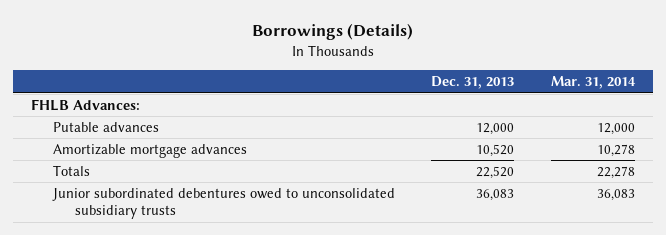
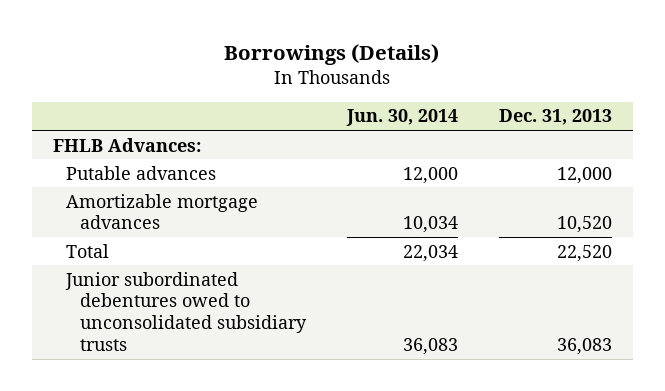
[550,76,636,90] Mar. 31, 2014 -> none
none -> [346,109,459,127] Jun. 30, 2014
[53,165,91,177] Totals -> [66,243,110,258] Total

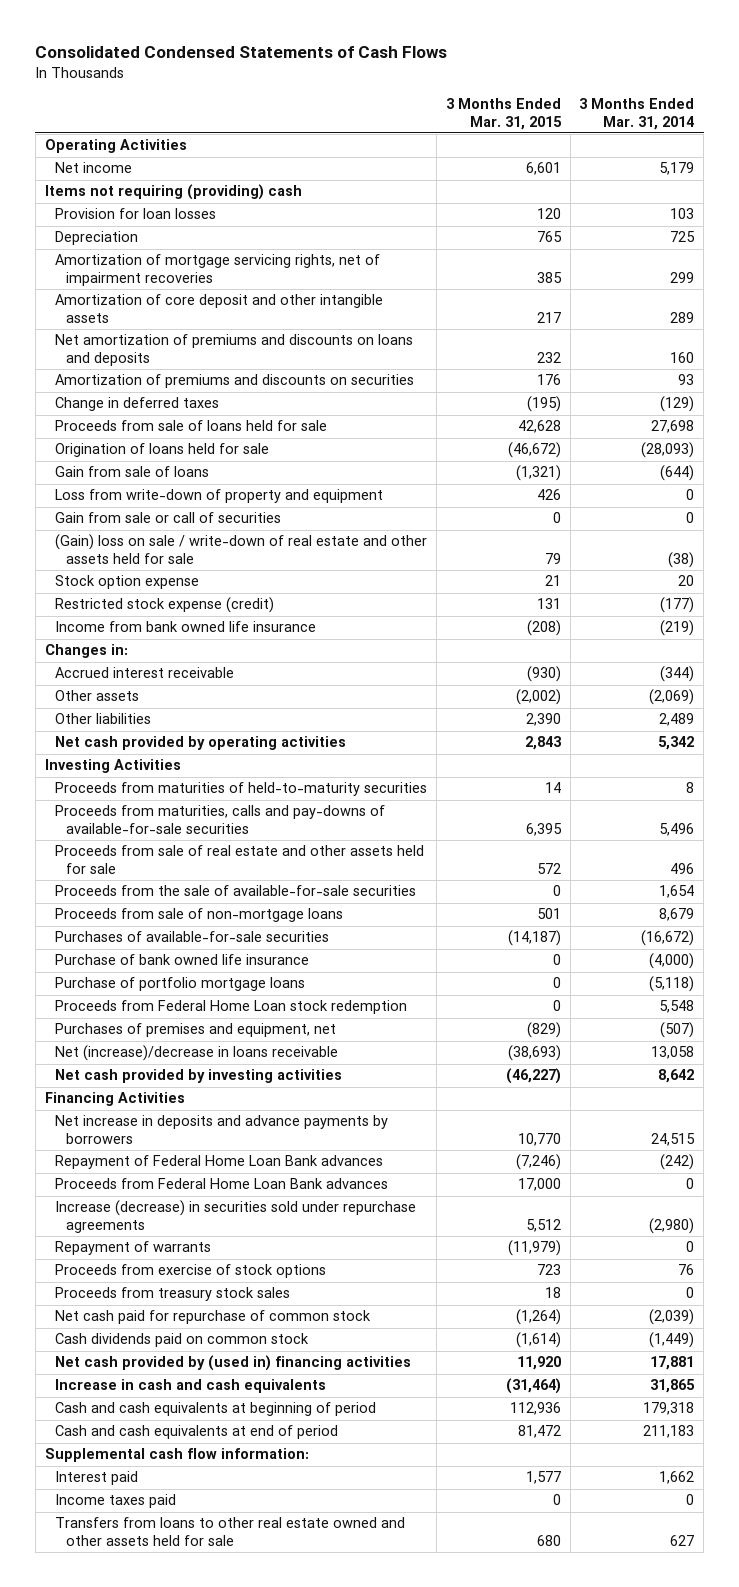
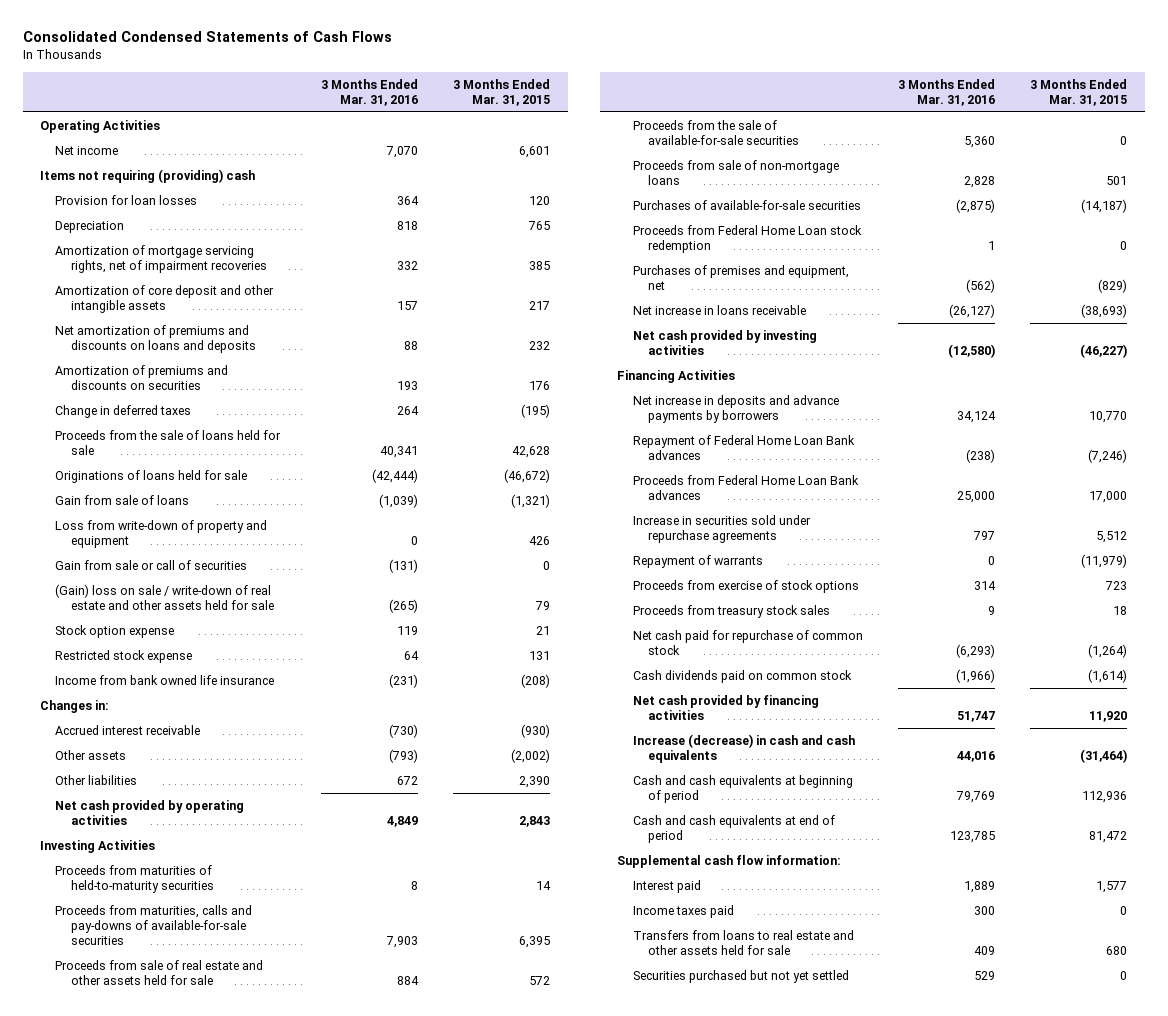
[579,97,695,130] 3 Months Ended Mar. 31, 2014 -> none
none -> [320,78,418,106] 3 Months Ended Mar. 31, 2016
[55,420,328,432] Proceeds from sale of loans held for sale -> [55,429,282,455] Proceeds from the sale of loans held for sale
[55,443,270,458] Origination of loans held for sale -> [55,469,248,483] Originations of loans held for sale
[55,597,275,614] Restricted stock expense (credit) -> [55,649,193,663] Restricted stock expense
[55,954,310,966] Purchase of bank owned life insurance -> none
[55,977,306,992] Purchase of portfolio mortgage loans -> none
[55,1045,339,1062] Net (increase)/decrease in loans receivable -> [632,304,806,315] Net increase in loans receivable
[55,1200,417,1234] Increase (decrease) in securities sold under repurchase agreements -> [632,514,811,543] Increase in securities sold under repurchase agreements
[55,1355,412,1372] Net cash provided by (used in) financing activities -> [632,694,819,720] Net cash provided by financing activities
[55,1379,327,1394] Increase in cash and cash equivalents -> [632,733,855,763] Increase (decrease) in cash and cash equivalents
[55,1517,406,1547] Transfers from loans to other real estate owned and other assets held for sale -> [632,929,854,955] Transfers from loans to real estate and other assets held for sale
none -> [632,969,849,983] Securities purchased but not yet settled

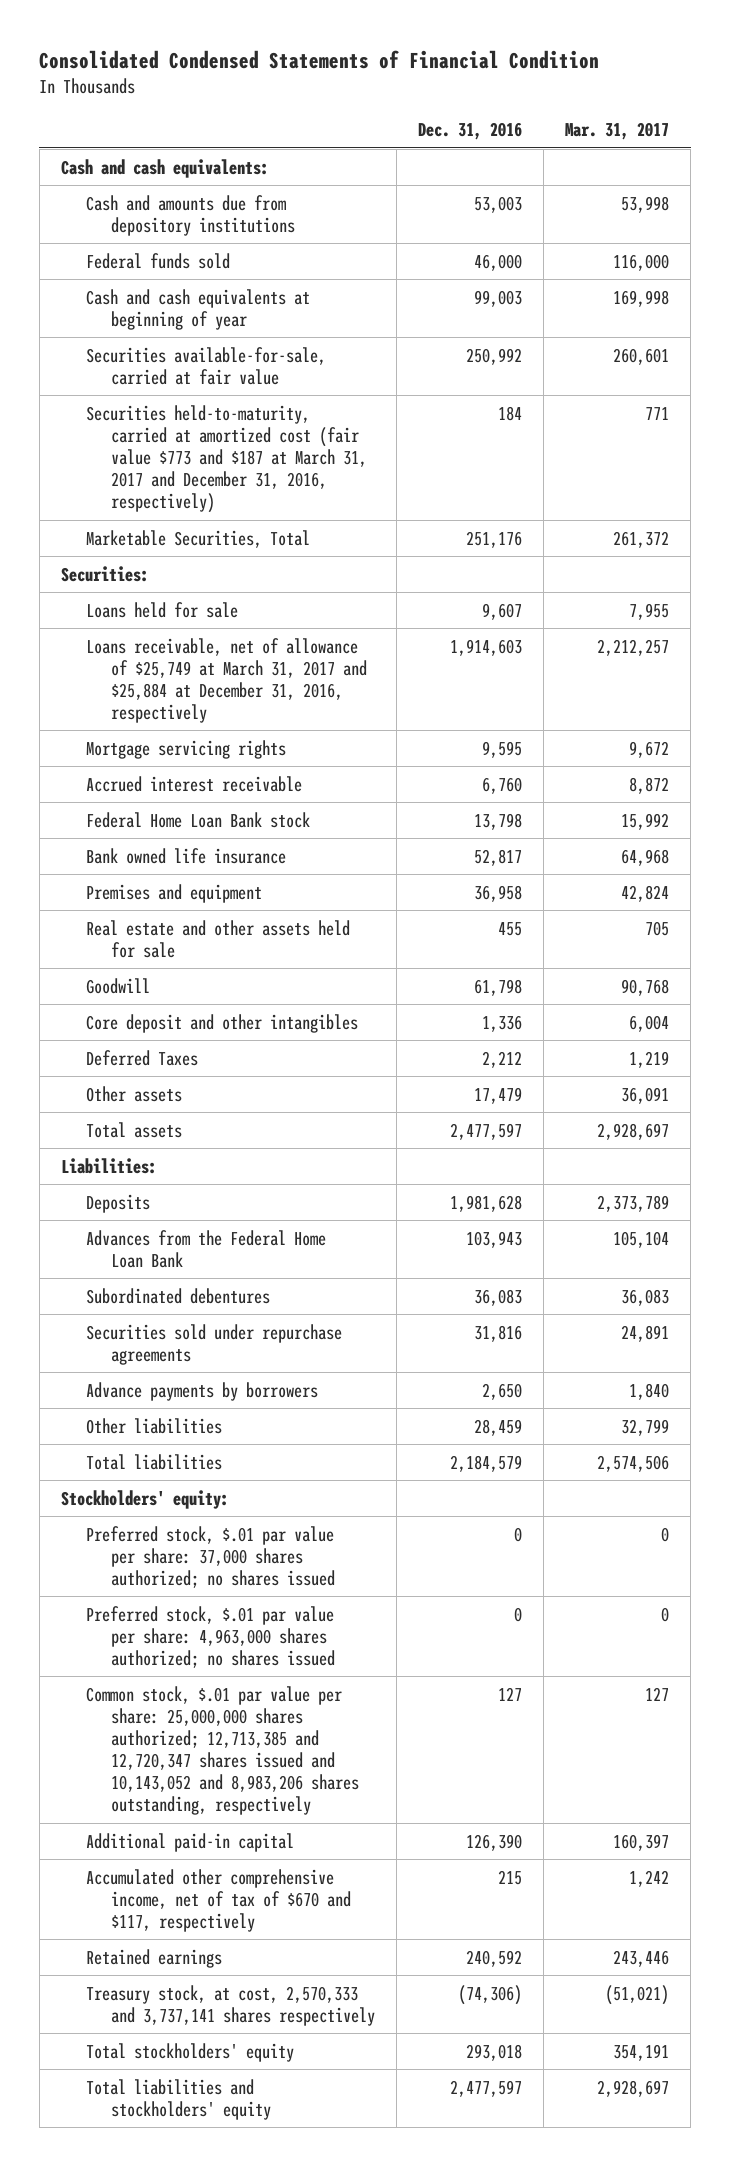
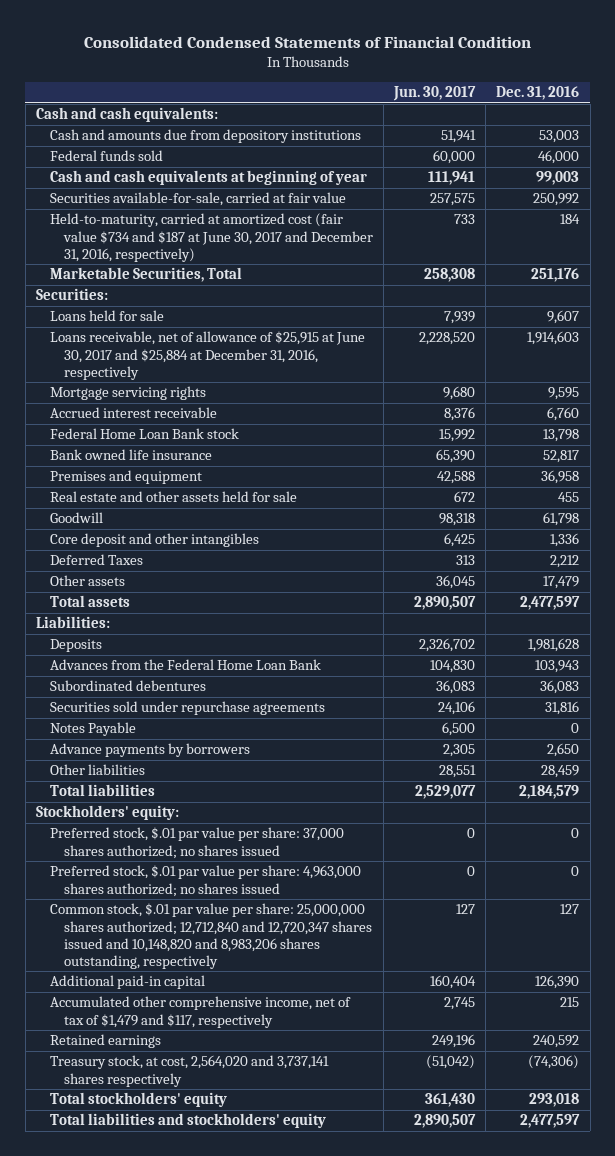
[565,122,670,141] Mar. 31, 2017 -> none
none -> [393,86,477,102] Jun. 30, 2017
[85,404,368,513] Securities held-to-maturity, carried at amortized cost (fair value $773 and $187 at March 31, 2017 and December 31, 2016, respectively) -> [49,213,373,262] Held-to-maturity, carried at amortized cost (fair value $734 and $187 at June 30, 2017 and December 31, 2016, respectively)
[85,637,368,723] Loans receivable, net of allowance of $25,749 at March 31, 2017 and $25,884 at December 31, 2016, respectively -> [49,331,365,380] Loans receivable, net of allowance of $25,915 at June 30, 2017 and $25,884 at December 31, 2016, respectively
none -> [49,722,136,737] Notes Payable
[85,1685,360,1815] Common stock, $.01 par value per share: 25,000,000 shares authorized; 12,713,385 and 12,720,347 shares issued and 10,143,052 and 8,983,206 shares outstanding, respectively -> [49,903,372,969] Common stock, $.01 par value per share: 25,000,000 shares authorized; 12,712,840 and 12,720,347 shares issued and 10,148,820 and 8,983,206 shares outstanding, respectively
[85,1868,352,1932] Accumulated other comprehensive income, net of tax of $670 and $117, respectively -> [49,996,351,1028] Accumulated other comprehensive income, net of tax of $1,479 and $117, respectively
[85,1984,376,2026] Treasury stock, at cost, 2,570,333 and 3,737,141 shares respectively -> [49,1055,329,1087] Treasury stock, at cost, 2,564,020 and 3,737,141 shares respectively

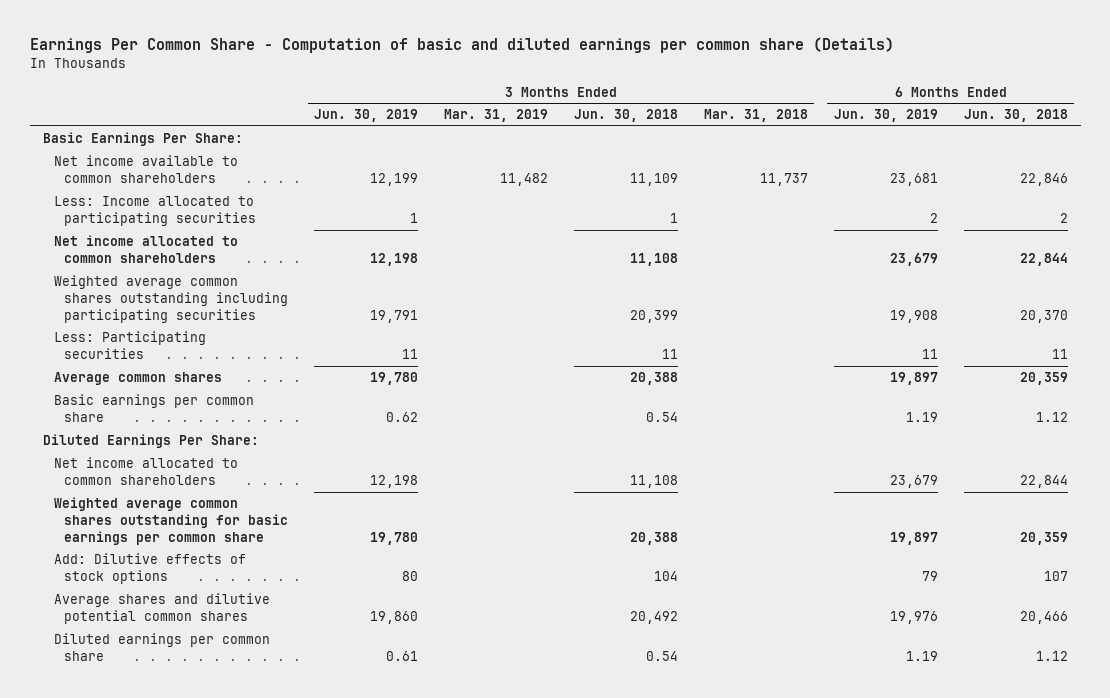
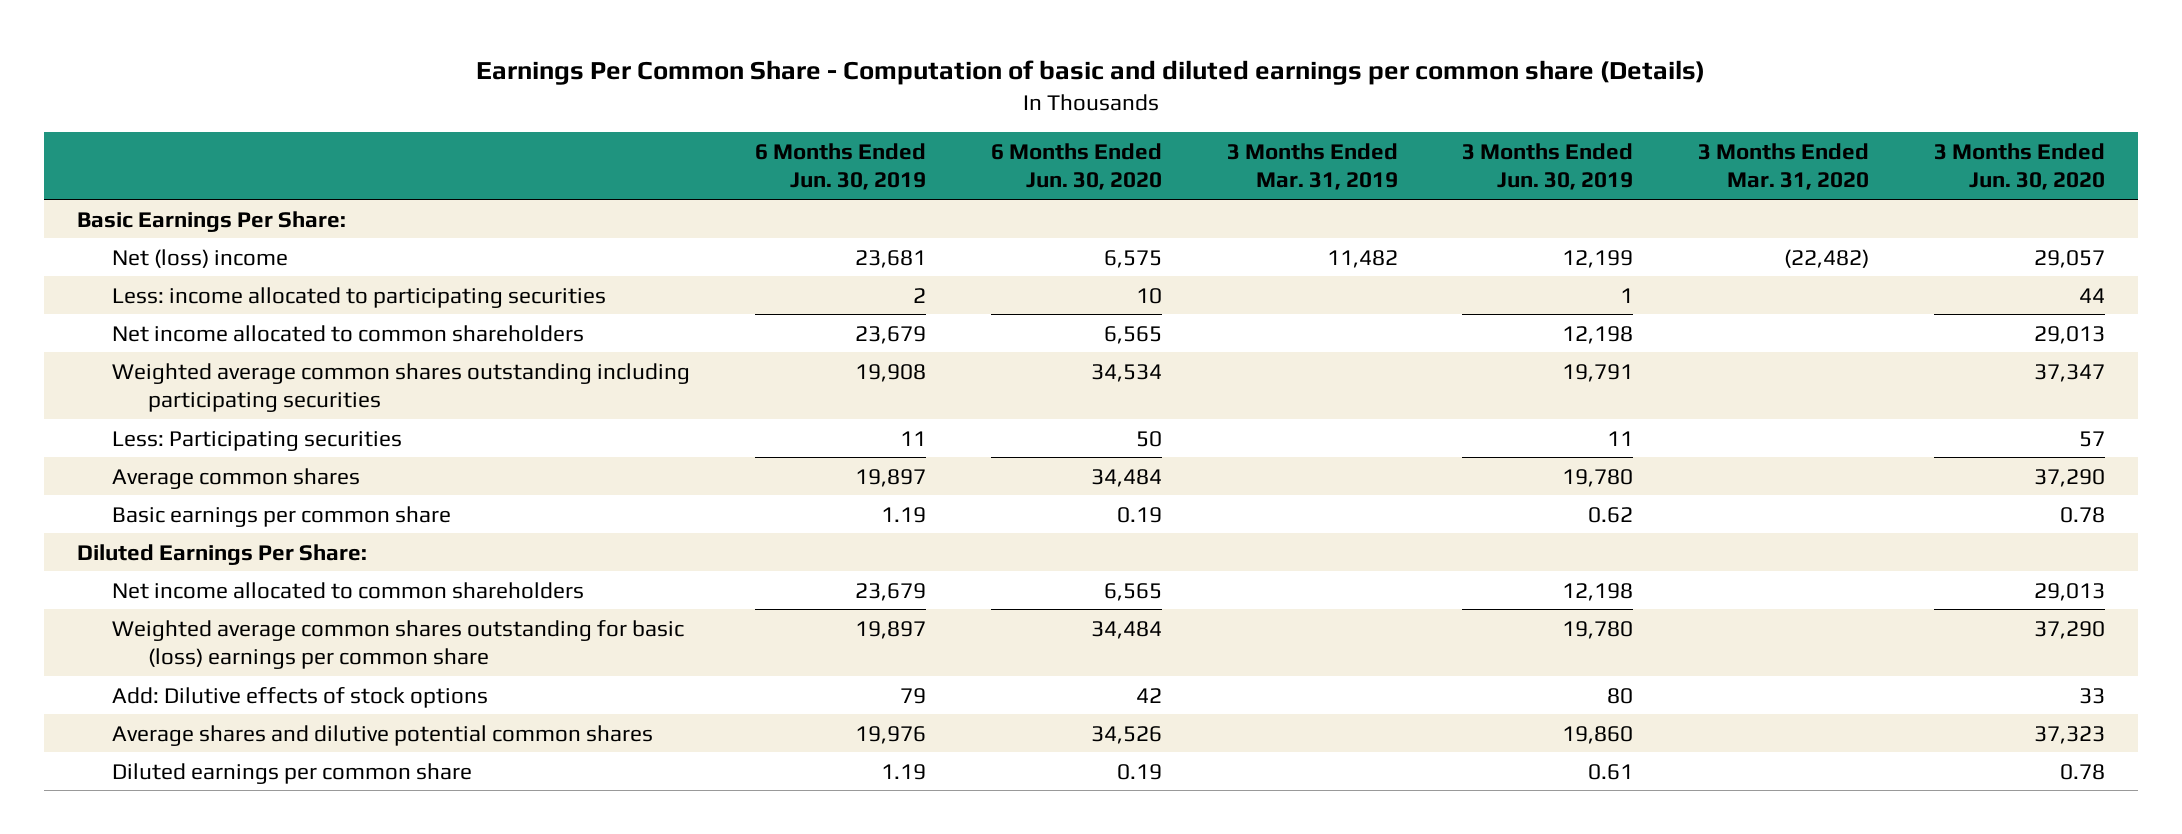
[573,109,678,123] Jun. 30, 2018 -> none
[703,109,808,123] Mar. 31, 2018 -> none
[963,109,1068,123] Jun. 30, 2018 -> none
none -> [990,142,1162,191] 6 Months Ended Jun. 30, 2020
none -> [1698,142,1870,191] 3 Months Ended Mar. 31, 2020
none -> [1934,142,2106,191] 3 Months Ended Jun. 30, 2020
[53,155,238,183] Net income available to common shareholders -> [112,248,289,268] Net (loss) income
[53,196,257,226] Less: Income allocated to participating securities -> [112,286,607,308] Less: income allocated to participating securities
[53,497,289,545] Weighted average common shares outstanding for basic earnings per common share -> [112,619,685,670] Weighted average common shares outstanding for basic (loss) earnings per common share

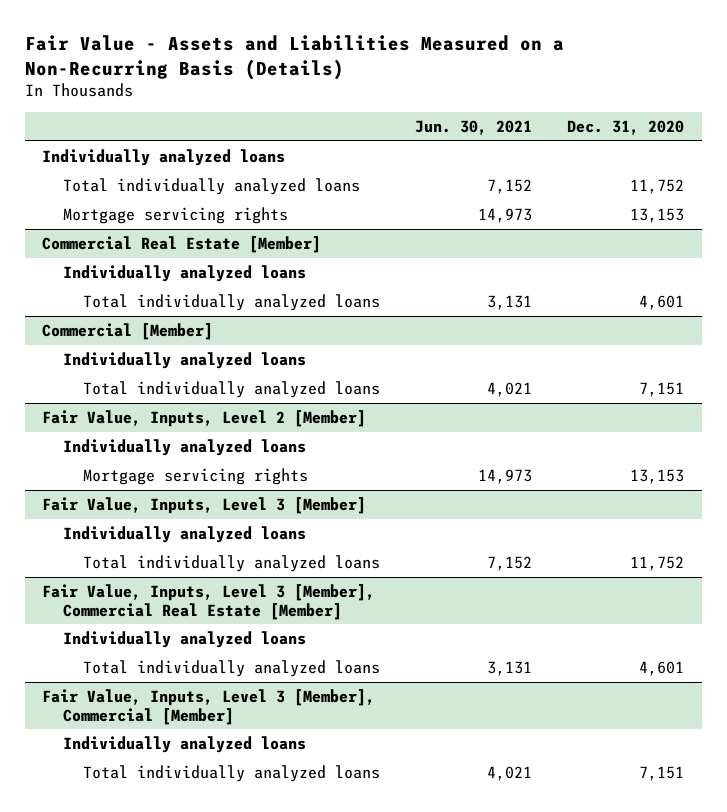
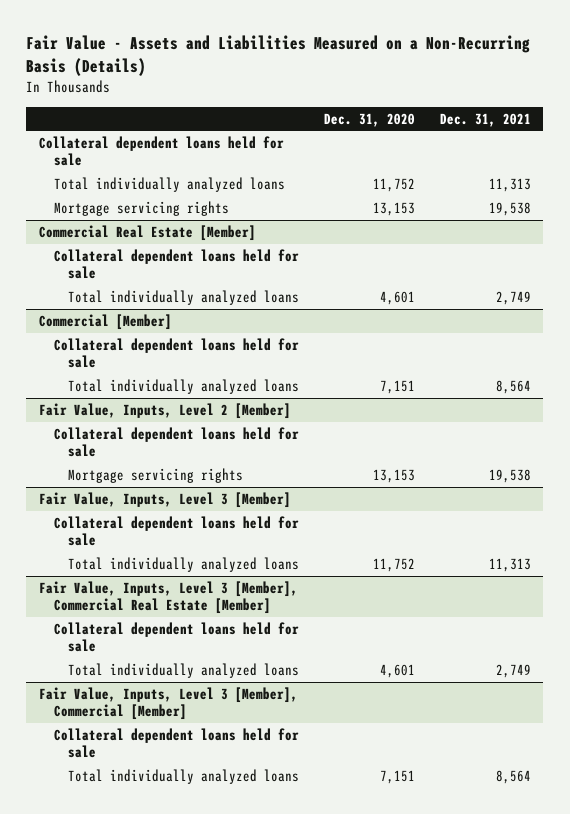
[415,120,533,136] Jun. 30, 2021 -> none
none -> [439,112,531,127] Dec. 31, 2021
[42,148,286,166] Individually analyzed loans -> [38,135,284,167] Collateral dependent loans held for sale
[62,264,306,282] Individually analyzed loans -> [53,248,299,280] Collateral dependent loans held for sale
[62,351,306,369] Individually analyzed loans -> [53,337,299,369] Collateral dependent loans held for sale
[62,438,306,456] Individually analyzed loans -> [53,426,299,458] Collateral dependent loans held for sale
[62,525,306,543] Individually analyzed loans -> [53,515,299,547] Collateral dependent loans held for sale
[62,630,306,648] Individually analyzed loans -> [53,621,299,653] Collateral dependent loans held for sale
[62,735,306,753] Individually analyzed loans -> [53,727,299,759] Collateral dependent loans held for sale

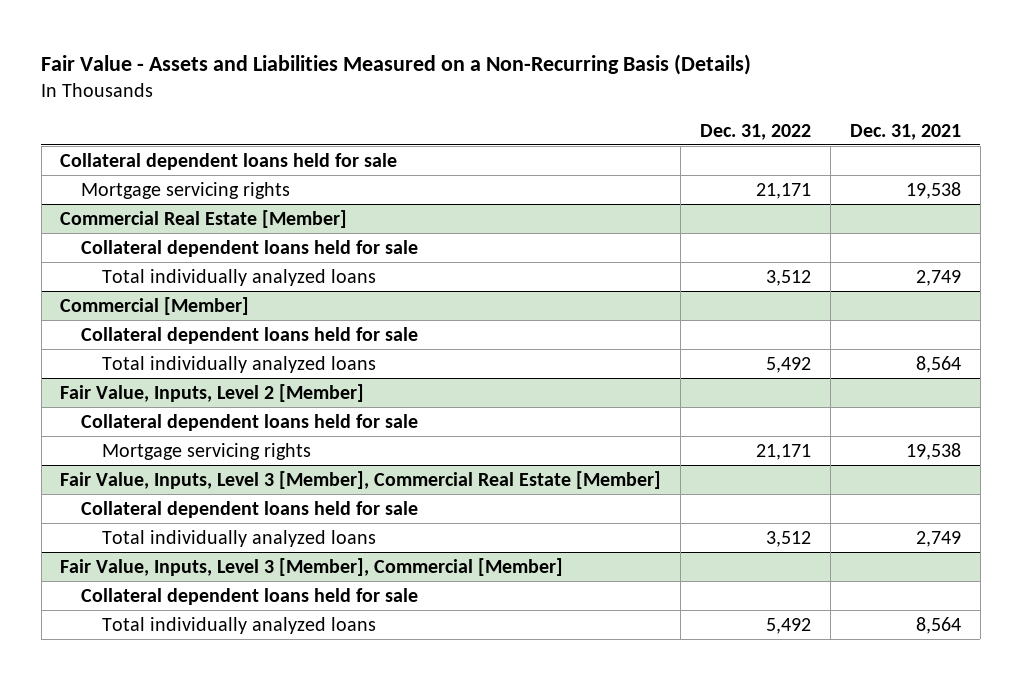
[324,112,416,127] Dec. 31, 2020 -> none
none -> [700,123,812,140] Dec. 31, 2022
[53,176,285,192] Total individually analyzed loans -> none
[38,491,291,508] Fair Value, Inputs, Level 3 [Member] -> none
[53,515,299,547] Collateral dependent loans held for sale -> none
[68,556,300,572] Total individually analyzed loans -> none

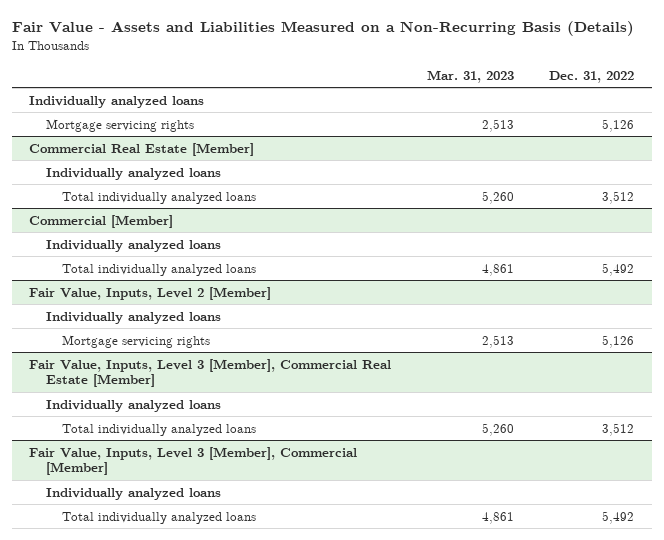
[849,123,961,140] Dec. 31, 2021 -> none
none -> [426,69,514,83] Mar. 31, 2023
[60,152,398,170] Collateral dependent loans held for sale -> [29,95,205,108] Individually analyzed loans
[756,182,812,199] 21,171 -> [602,118,635,132] 5,126
[81,239,419,257] Collateral dependent loans held for sale -> [45,167,221,180] Individually analyzed loans
[81,326,419,344] Collateral dependent loans held for sale -> [45,239,221,252] Individually analyzed loans
[81,413,419,431] Collateral dependent loans held for sale -> [45,311,221,324] Individually analyzed loans
[756,443,812,460] 21,171 -> [602,334,635,348] 5,126
[81,500,419,518] Collateral dependent loans held for sale -> [45,399,221,412] Individually analyzed loans
[81,587,419,605] Collateral dependent loans held for sale -> [45,487,221,500] Individually analyzed loans

